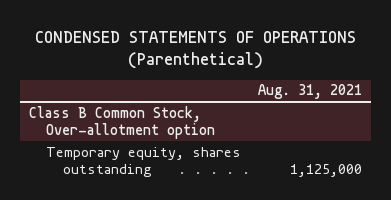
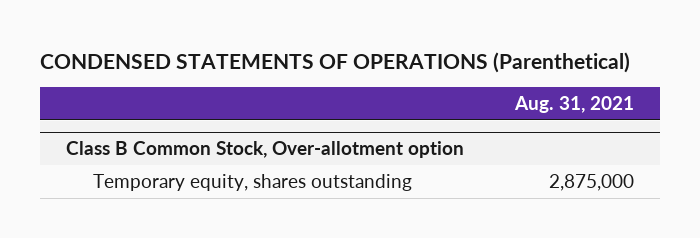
[290,164,363,178] 1,125,000 -> [549,174,635,192] 2,875,000

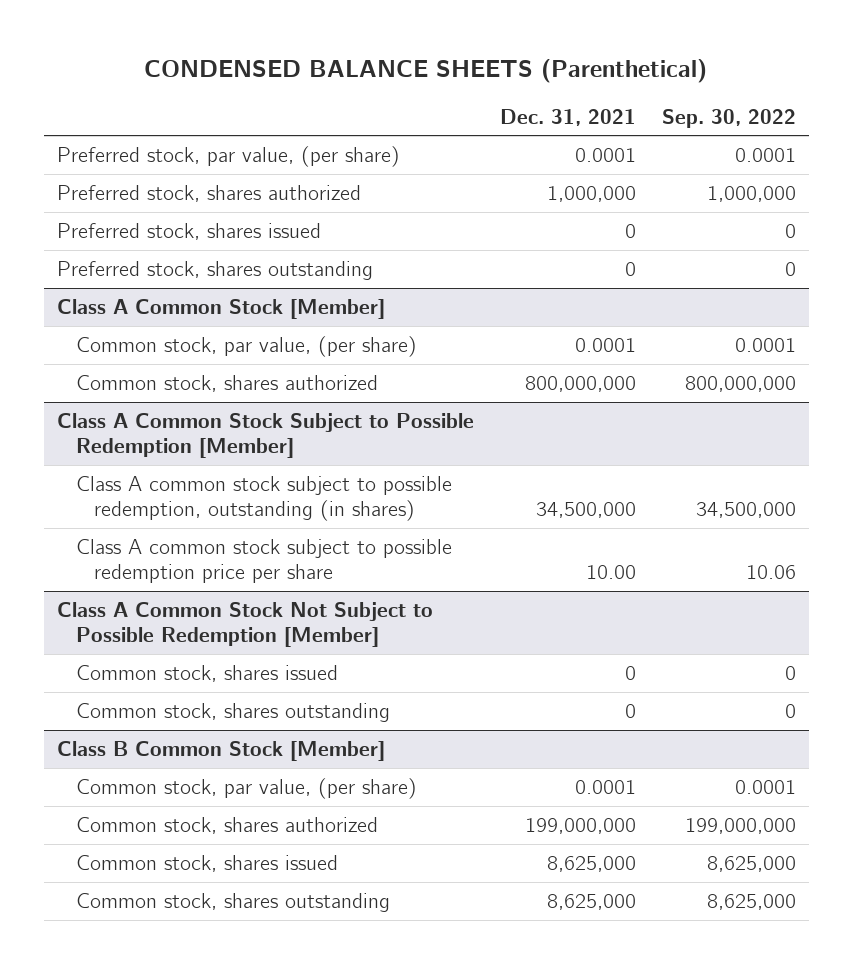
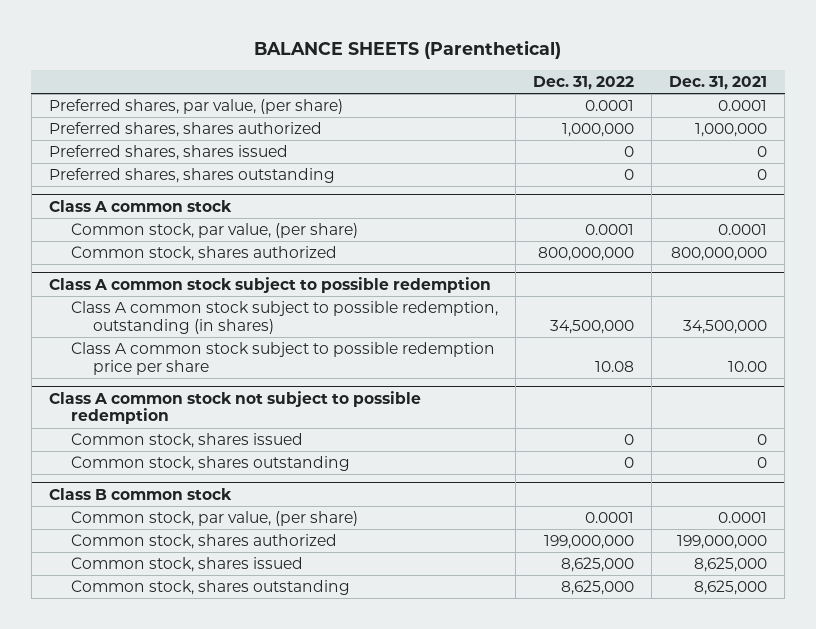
[144,58,708,83] CONDENSED BALANCE SHEETS (Parenthetical) -> [254,40,562,60] BALANCE SHEETS (Parenthetical)
[661,108,796,128] Sep. 30, 2022 -> none
none -> [533,76,635,91] Dec. 31, 2022
[56,146,400,168] Preferred stock, par value, (per share) -> [48,98,343,114] Preferred shares, par value, (per share)
[56,185,361,203] Preferred stock, shares authorized -> [48,121,322,137] Preferred shares, shares authorized
[56,223,321,241] Preferred stock, shares issued -> [48,144,288,160] Preferred shares, shares issued
[56,261,373,281] Preferred stock, shares outstanding -> [48,167,335,183] Preferred shares, shares outstanding
[56,299,385,320] Class A Common Stock [Member] -> [48,199,232,212] Class A common stock
[56,413,474,458] Class A Common Stock Subject to Possible Redemption [Member] -> [48,276,491,293] Class A common stock subject to possible redemption
[56,602,433,647] Class A Common Stock Not Subject to Possible Redemption [Member] -> [48,390,421,425] Class A common stock not subject to possible redemption
[56,741,385,762] Class B Common Stock [Member] -> [48,487,232,500] Class B common stock

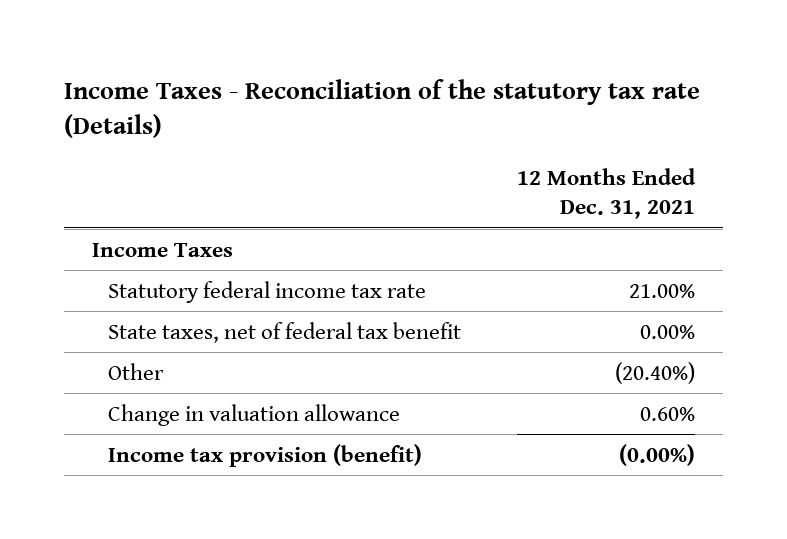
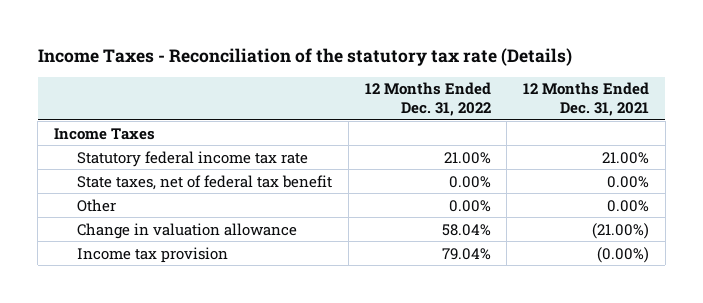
none -> [364,82,491,117] 12 Months Ended Dec. 31, 2022
[615,361,696,384] (20.40%) -> [607,199,650,212] 0.00%
[640,406,696,421] 0.60% -> [592,222,650,239] (21.00%)
[108,443,423,467] Income tax provision (benefit) -> [77,246,229,263] Income tax provision

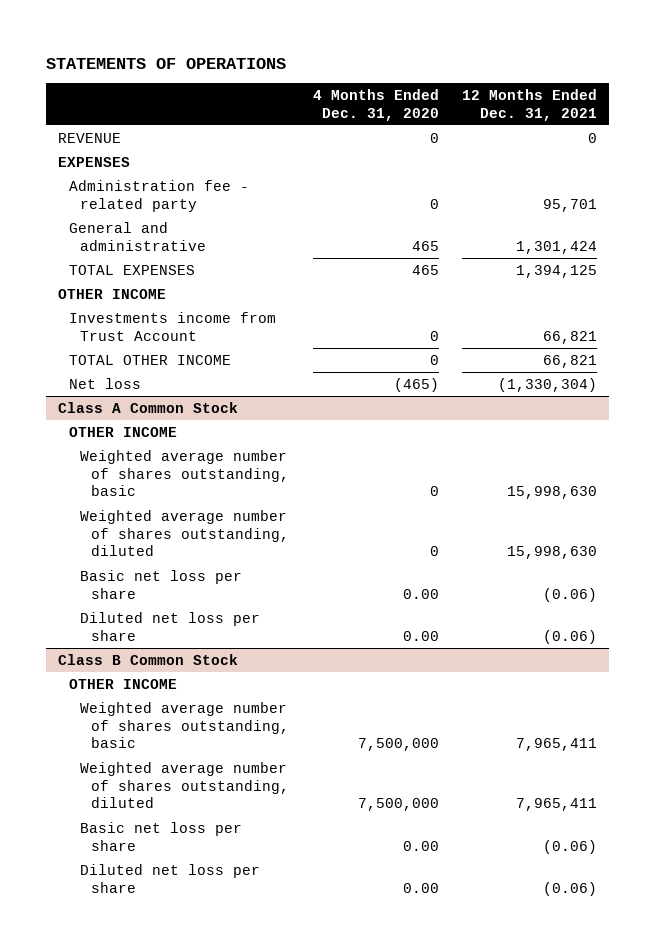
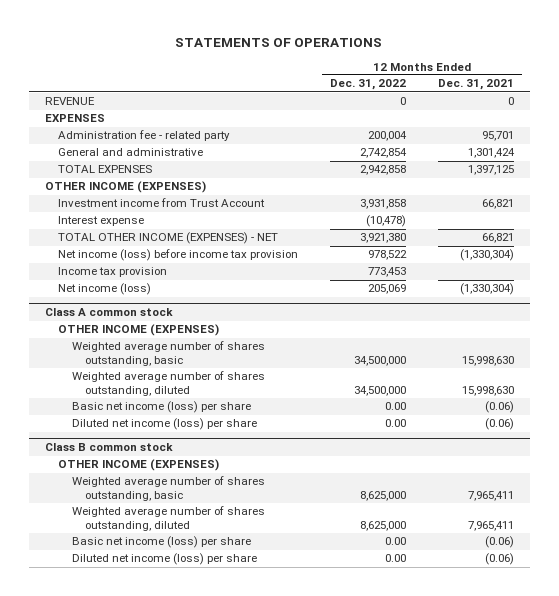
[312,89,439,121] 4 Months Ended Dec. 31, 2020 -> none
none -> [330,79,407,91] Dec. 31, 2022
[516,264,598,278] 1,394,125 -> [468,165,515,176] 1,397,125
[57,288,166,299] OTHER INCOME -> [44,181,206,194] OTHER INCOME (EXPENSES)
[68,311,276,341] Investments income from Trust Account -> [58,198,266,208] Investment income from Trust Account
none -> [58,216,145,227] Interest expense
[68,354,231,365] TOTAL OTHER INCOME -> [58,232,279,245] TOTAL OTHER INCOME (EXPENSES) - NET
none -> [58,249,299,262] Net income (loss) before income tax provision
none -> [58,267,168,278] Income tax provision
[68,377,141,389] Net loss -> [58,283,152,296] Net income (loss)
[57,401,238,413] Class A Common Stock -> [44,308,173,317] Class A common stock
[68,426,177,437] OTHER INCOME -> [58,324,220,337] OTHER INCOME (EXPENSES)
[80,569,243,599] Basic net loss per share -> [71,401,251,414] Basic net income (loss) per share
[80,611,261,641] Diluted net loss per share -> [71,418,257,431] Diluted net income (loss) per share
[57,653,238,665] Class B Common Stock -> [44,443,173,452] Class B common stock
[68,678,177,689] OTHER INCOME -> [58,459,220,472] OTHER INCOME (EXPENSES)
[80,821,243,851] Basic net loss per share -> [71,536,251,549] Basic net income (loss) per share
[80,863,261,893] Diluted net loss per share -> [71,553,257,566] Diluted net income (loss) per share

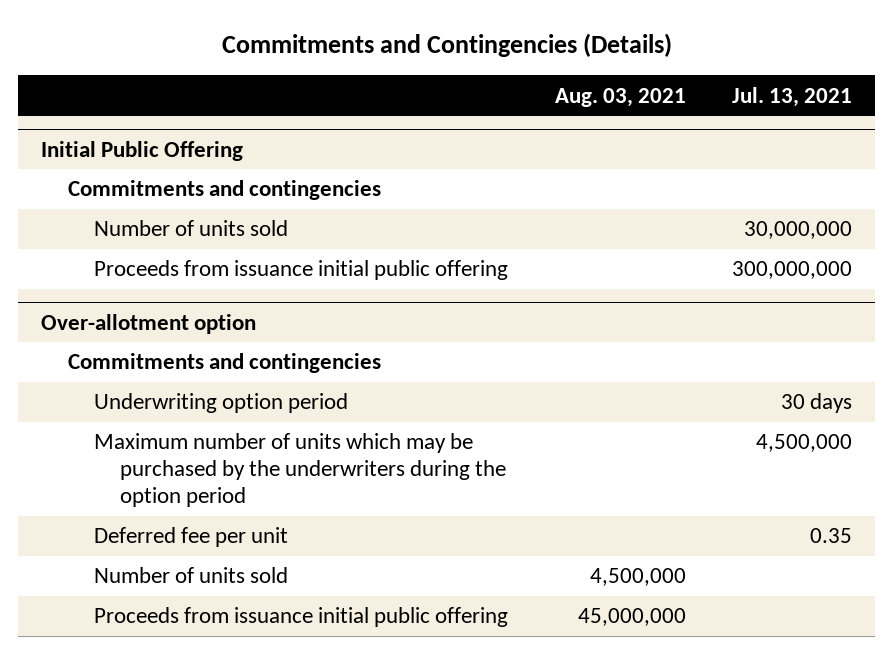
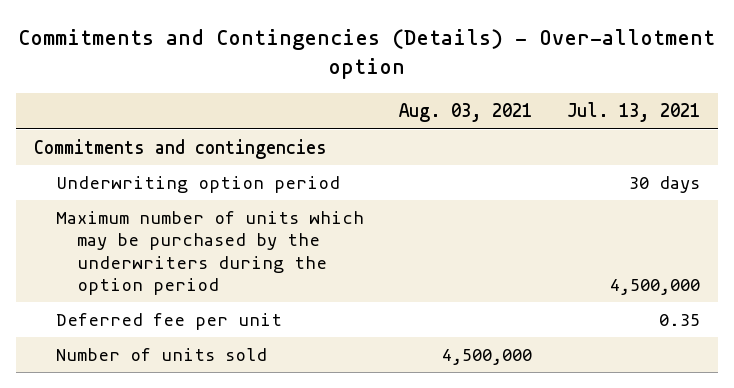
[221,32,672,57] Commitments and Contingencies (Details) -> [18,29,716,80] Commitments and Contingencies (Details) - Over-allotment option
[41,140,244,161] Initial Public Offering -> none
[94,220,289,237] Number of units sold -> none
[94,260,509,281] Proceeds from issuance initial public offering -> none
[41,313,257,334] Over-allotment option -> none
[67,353,381,374] Commitments and contingencies -> none
[94,607,509,628] Proceeds from issuance initial public offering -> none

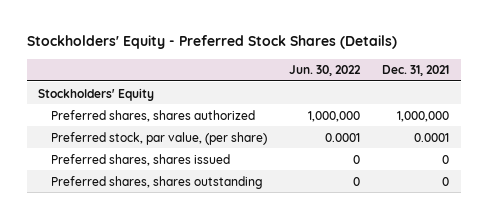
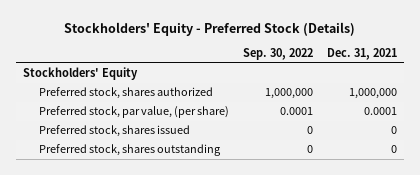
[27,35,398,50] Stockholders' Equity - Preferred Stock Shares (Details) -> [64,21,356,36] Stockholders' Equity - Preferred Stock (Details)
[289,65,362,77] Jun. 30, 2022 -> none
none -> [243,48,314,61] Sep. 30, 2022
[50,109,255,122] Preferred shares, shares authorized -> [39,87,214,100] Preferred stock, shares authorized
[50,153,230,166] Preferred shares, shares issued -> [39,125,191,138] Preferred stock, shares issued
[50,175,263,189] Preferred shares, shares outstanding -> [39,144,222,157] Preferred stock, shares outstanding

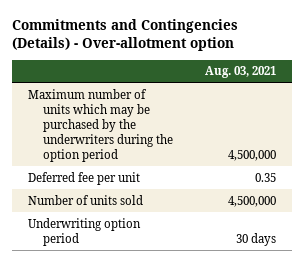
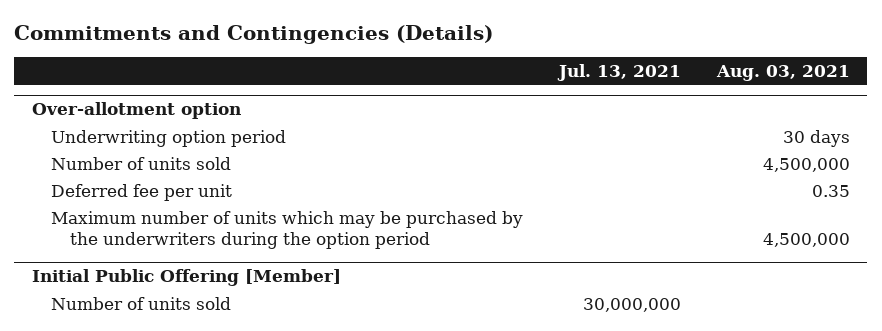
[11,18,238,52] Commitments and Contingencies (Details) - Over-allotment option -> [14,25,494,45] Commitments and Contingencies (Details)
none -> [556,63,681,81] Jul. 13, 2021
[27,88,174,163] Maximum number of units which may be purchased by the underwriters during the option period -> none
[27,171,140,185] Deferred fee per unit -> none
[27,194,143,205] Number of units sold -> none
none -> [32,102,242,120] Over-allotment option
none -> [51,156,232,170] Number of units sold
none -> [51,183,233,201] Deferred fee per unit
none -> [51,210,524,249] Maximum number of units which may be purchased by the underwriters during the option period
none -> [32,269,342,287] Initial Public Offering [Member]
none -> [51,296,232,310] Number of units sold

